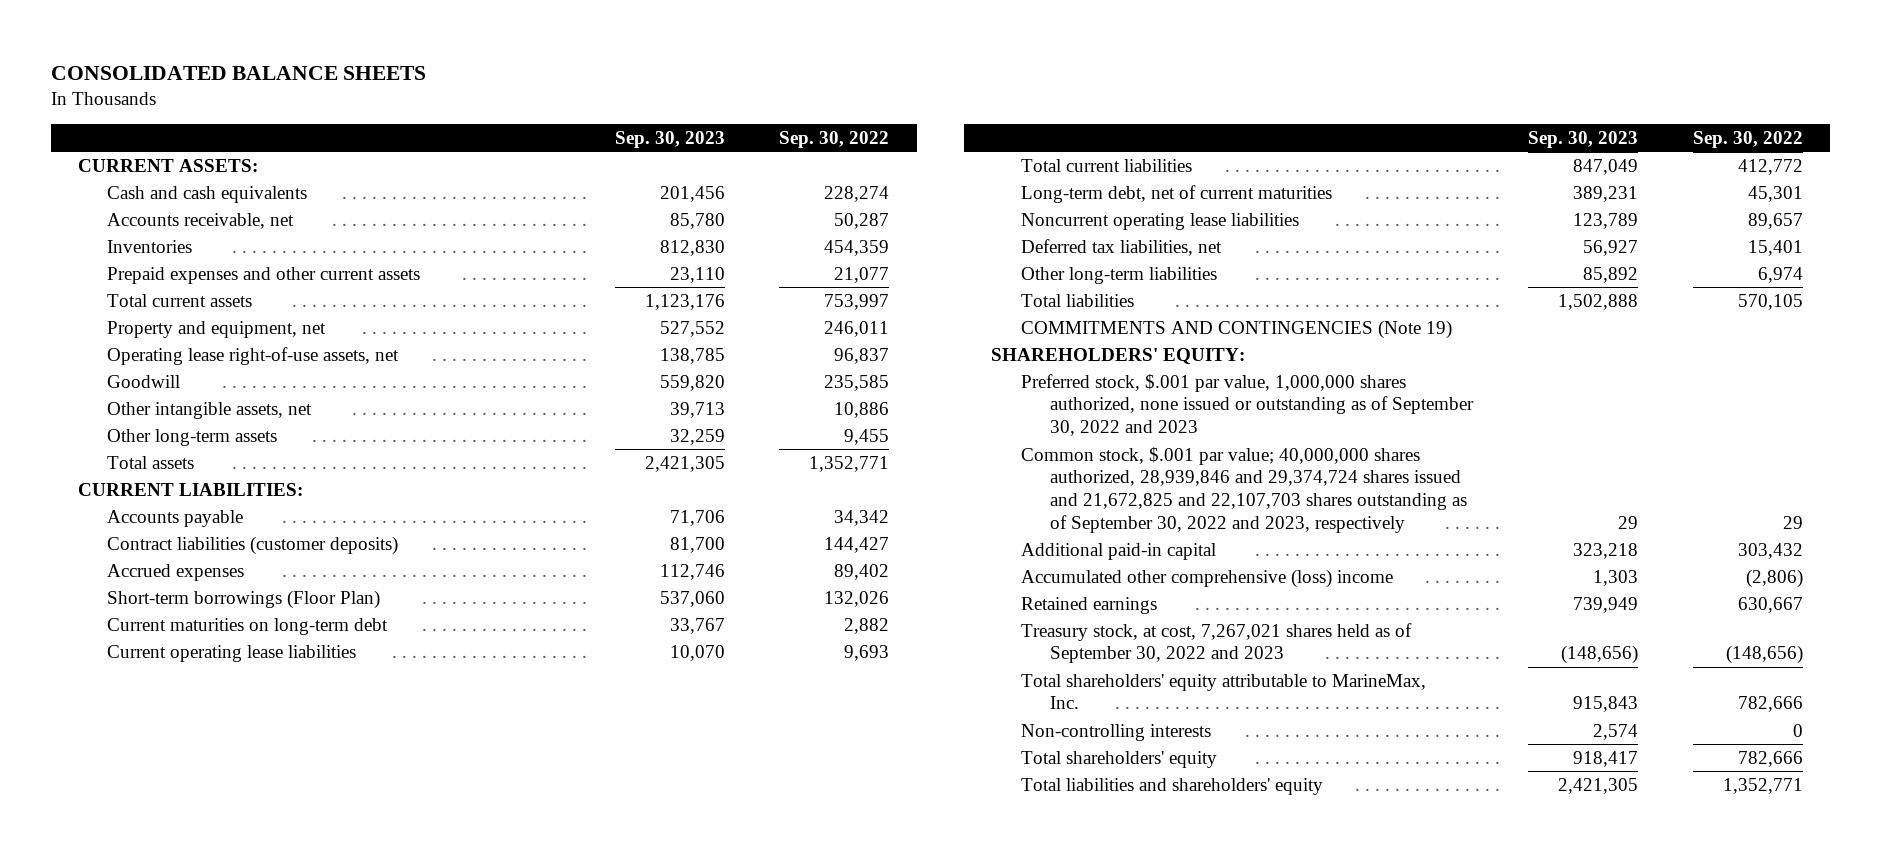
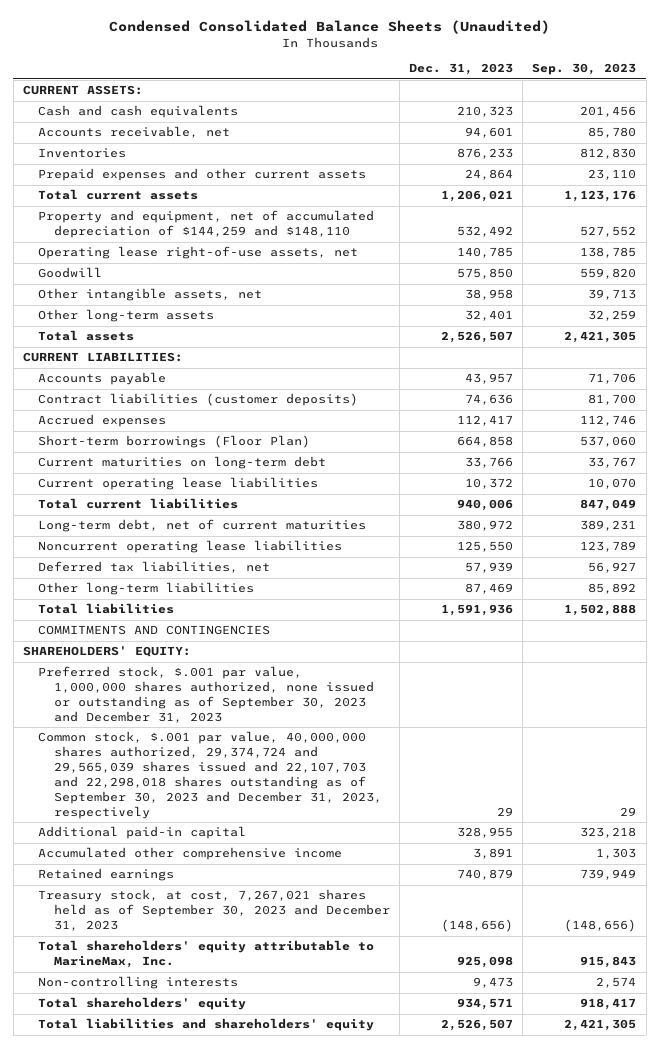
[50,65,426,80] CONSOLIDATED BALANCE SHEETS -> [108,20,550,35] Condensed Consolidated Balance Sheets (Unaudited)
[779,130,890,148] Sep. 30, 2022 -> none
none -> [409,63,514,76] Dec. 31, 2023
[107,320,327,338] Property and equipment, net -> [38,210,375,239] Property and equipment, net of accumulated depreciation of $144,259 and $148,110
[1020,319,1452,339] COMMITMENTS AND CONTINGENCIES (Note 19) -> [38,625,271,636] COMMITMENTS AND CONTINGENCIES
[1020,373,1475,437] Preferred stock, $.001 par value, 1,000,000 shares authorized, none issued or outstanding as of September 30, 2022 and 2023 -> [38,666,374,724] Preferred stock, $.001 par value, 1,000,000 shares authorized, none issued or outstanding as of September 30, 2023 and December 31, 2023
[1020,446,1468,533] Common stock, $.001 par value; 40,000,000 shares authorized, 28,939,846 and 29,374,724 shares issued and 21,672,825 and 22,107,703 shares outstanding as of September 30, 2022 and 2023, respectively -> [38,731,382,819] Common stock, $.001 par value, 40,000,000 shares authorized, 29,374,724 and 29,565,039 shares issued and 22,107,703 and 22,298,018 shares outstanding as of September 30, 2023 and December 31, 2023, respectively
[1020,568,1393,588] Accumulated other comprehensive (loss) income -> [38,847,343,861] Accumulated other comprehensive income
[1020,622,1412,664] Treasury stock, at cost, 7,267,021 shares held as of September 30, 2022 and 2023 -> [38,889,390,932] Treasury stock, at cost, 7,267,021 shares held as of September 30, 2023 and December 31, 2023

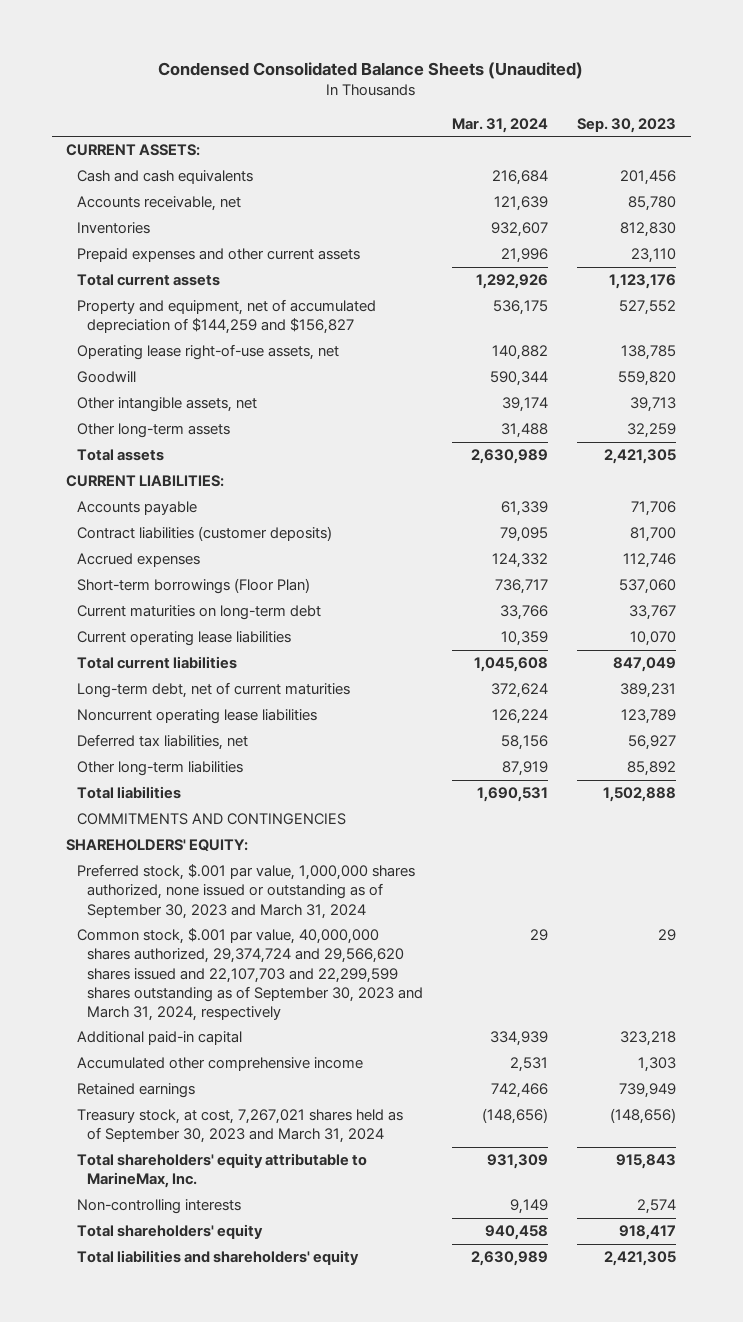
[409,63,514,76] Dec. 31, 2023 -> none
none -> [452,117,549,133] Mar. 31, 2024
[38,210,375,239] Property and equipment, net of accumulated depreciation of $144,259 and $148,110 -> [76,299,376,335] Property and equipment, net of accumulated depreciation of $144,259 and $156,827
[38,666,374,724] Preferred stock, $.001 par value, 1,000,000 shares authorized, none issued or outstanding as of September 30, 2023 and December 31, 2023 -> [76,864,415,919] Preferred stock, $.001 par value, 1,000,000 shares authorized, none issued or outstanding as of September 30, 2023 and March 31, 2024
[38,731,382,819] Common stock, $.001 par value, 40,000,000 shares authorized, 29,374,724 and 29,565,039 shares issued and 22,107,703 and 22,298,018 shares outstanding as of September 30, 2023 and December 31, 2023, respectively -> [76,928,424,1021] Common stock, $.001 par value, 40,000,000 shares authorized, 29,374,724 and 29,566,620 shares issued and 22,107,703 and 22,299,599 shares outstanding as of September 30, 2023 and March 31, 2024, respectively
[38,889,390,932] Treasury stock, at cost, 7,267,021 shares held as of September 30, 2023 and December 31, 2023 -> [76,1109,403,1144] Treasury stock, at cost, 7,267,021 shares held as of September 30, 2023 and March 31, 2024

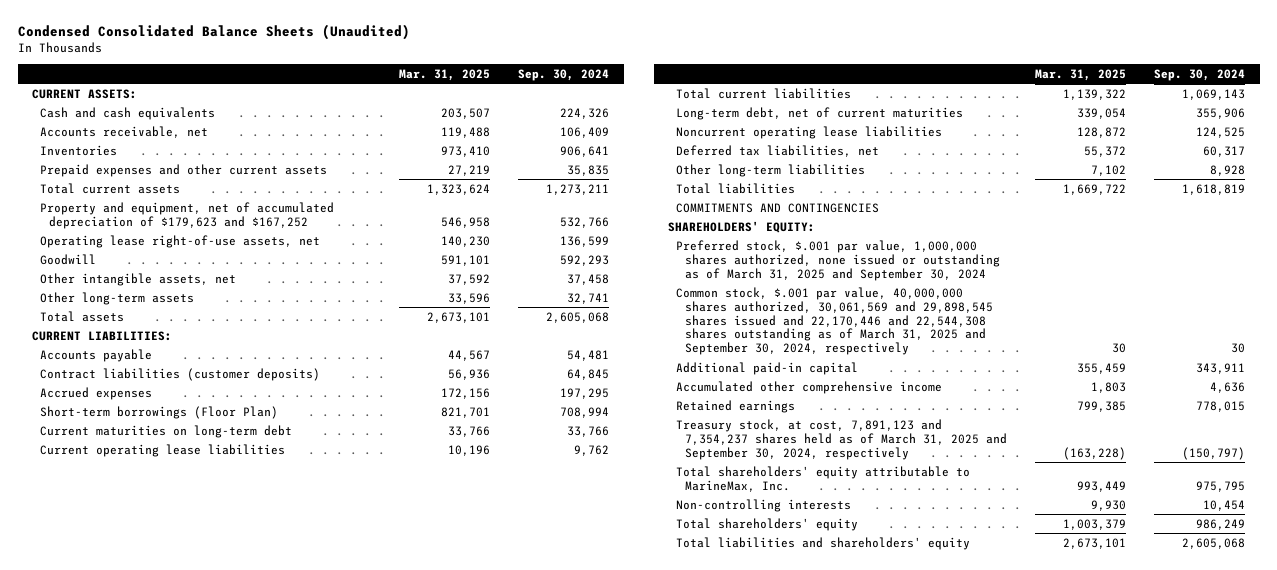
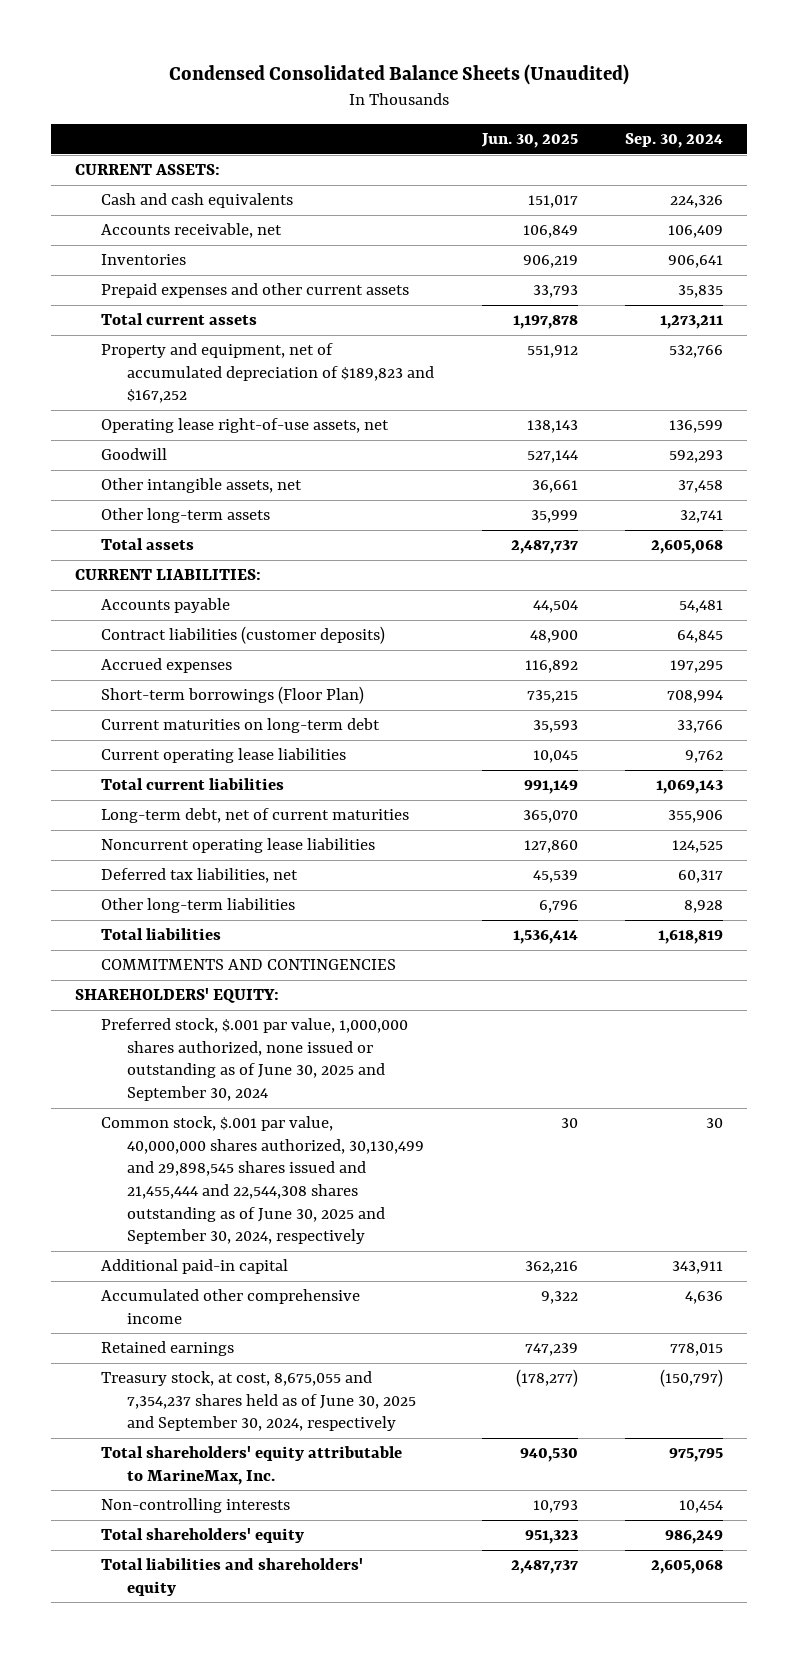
[399,68,491,81] Mar. 31, 2025 -> none
none -> [480,133,578,149] Jun. 30, 2025
[40,201,335,229] Property and equipment, net of accumulated depreciation of $179,623 and $167,252 -> [101,343,435,404] Property and equipment, net of accumulated depreciation of $189,823 and $167,252
[676,239,1000,281] Preferred stock, $.001 par value, 1,000,000 shares authorized, none issued or outstanding as of March 31, 2025 and September 30, 2024 -> [101,1018,409,1102] Preferred stock, $.001 par value, 1,000,000 shares authorized, none issued or outstanding as of June 30, 2025 and September 30, 2024
[676,286,993,356] Common stock, $.001 par value, 40,000,000 shares authorized, 30,061,569 and 29,898,545 shares issued and 22,170,446 and 22,544,308 shares outstanding as of March 31, 2025 and September 30, 2024, respectively -> [101,1116,425,1245] Common stock, $.001 par value, 40,000,000 shares authorized, 30,130,499 and 29,898,545 shares issued and 21,455,444 and 22,544,308 shares outstanding as of June 30, 2025 and September 30, 2024, respectively
[676,418,1007,460] Treasury stock, at cost, 7,891,123 and 7,354,237 shares held as of March 31, 2025 and September 30, 2024, respectively -> [101,1371,417,1432] Treasury stock, at cost, 8,675,055 and 7,354,237 shares held as of June 30, 2025 and September 30, 2024, respectively

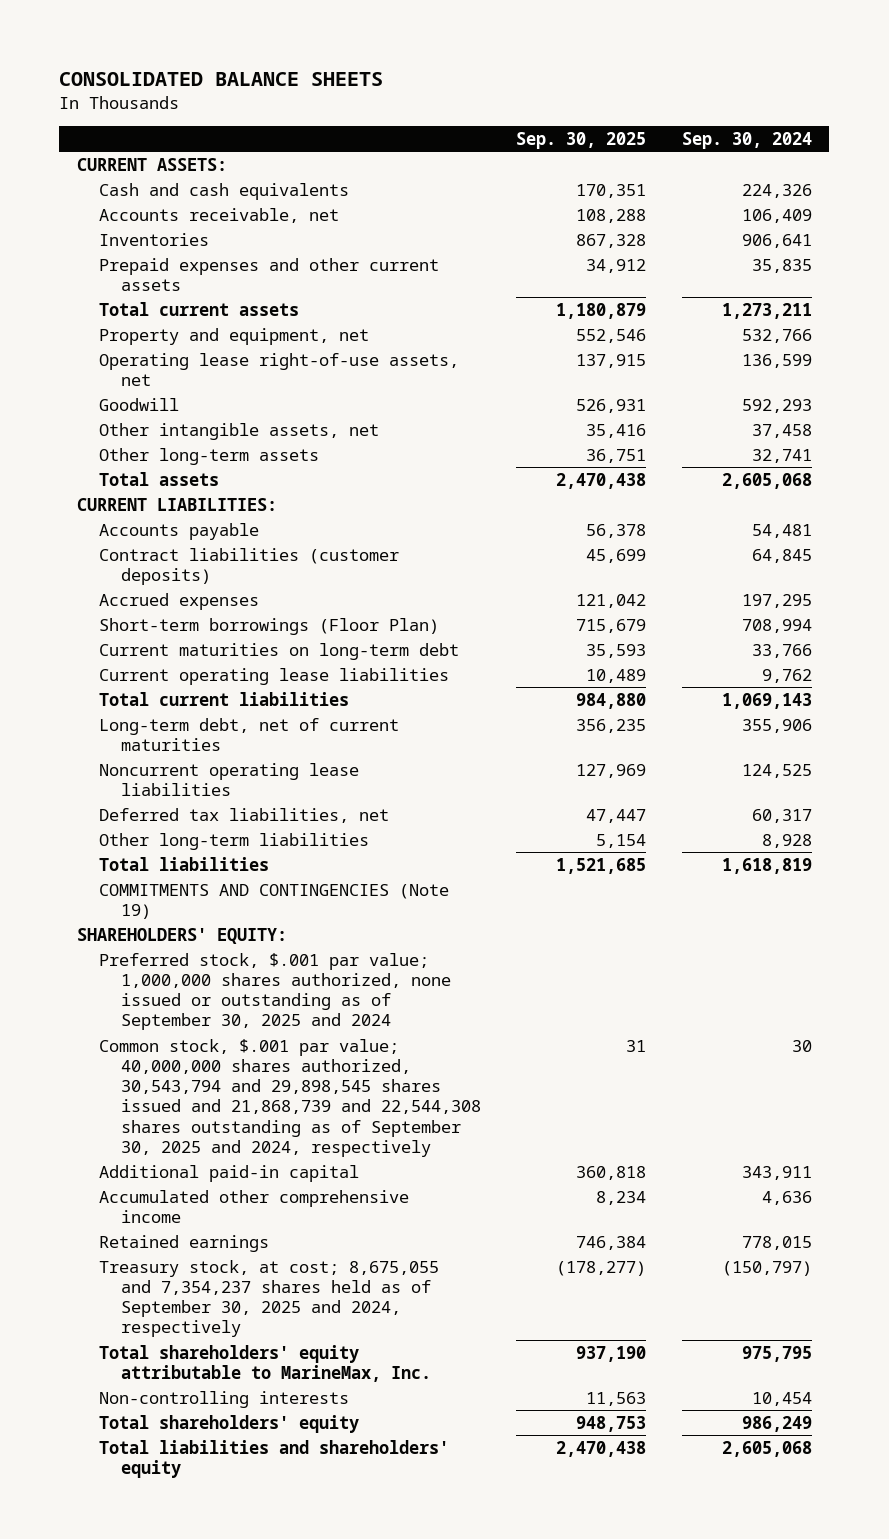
[169,64,630,86] Condensed Consolidated Balance Sheets (Unaudited) -> [59,71,384,86] CONSOLIDATED BALANCE SHEETS
[480,133,578,149] Jun. 30, 2025 -> none
none -> [516,131,647,149] Sep. 30, 2025
[101,343,435,404] Property and equipment, net of accumulated depreciation of $189,823 and $167,252 -> [98,327,369,345] Property and equipment, net
[101,959,397,971] COMMITMENTS AND CONTINGENCIES -> [98,883,449,919] COMMITMENTS AND CONTINGENCIES (Note 19)
[101,1018,409,1102] Preferred stock, $.001 par value, 1,000,000 shares authorized, none issued or outstanding as of June 30, 2025 and September 30, 2024 -> [98,952,451,1031] Preferred stock, $.001 par value; 1,000,000 shares authorized, none issued or outstanding as of September 30, 2025 and 2024
[101,1116,425,1245] Common stock, $.001 par value, 40,000,000 shares authorized, 30,130,499 and 29,898,545 shares issued and 21,455,444 and 22,544,308 shares outstanding as of June 30, 2025 and September 30, 2024, respectively -> [98,1038,481,1157] Common stock, $.001 par value; 40,000,000 shares authorized, 30,543,794 and 29,898,545 shares issued and 21,868,739 and 22,544,308 shares outstanding as of September 30, 2025 and 2024, respectively
[101,1371,417,1432] Treasury stock, at cost, 8,675,055 and 7,354,237 shares held as of June 30, 2025 and September 30, 2024, respectively -> [98,1259,439,1338] Treasury stock, at cost; 8,675,055 and 7,354,237 shares held as of September 30, 2025 and 2024, respectively

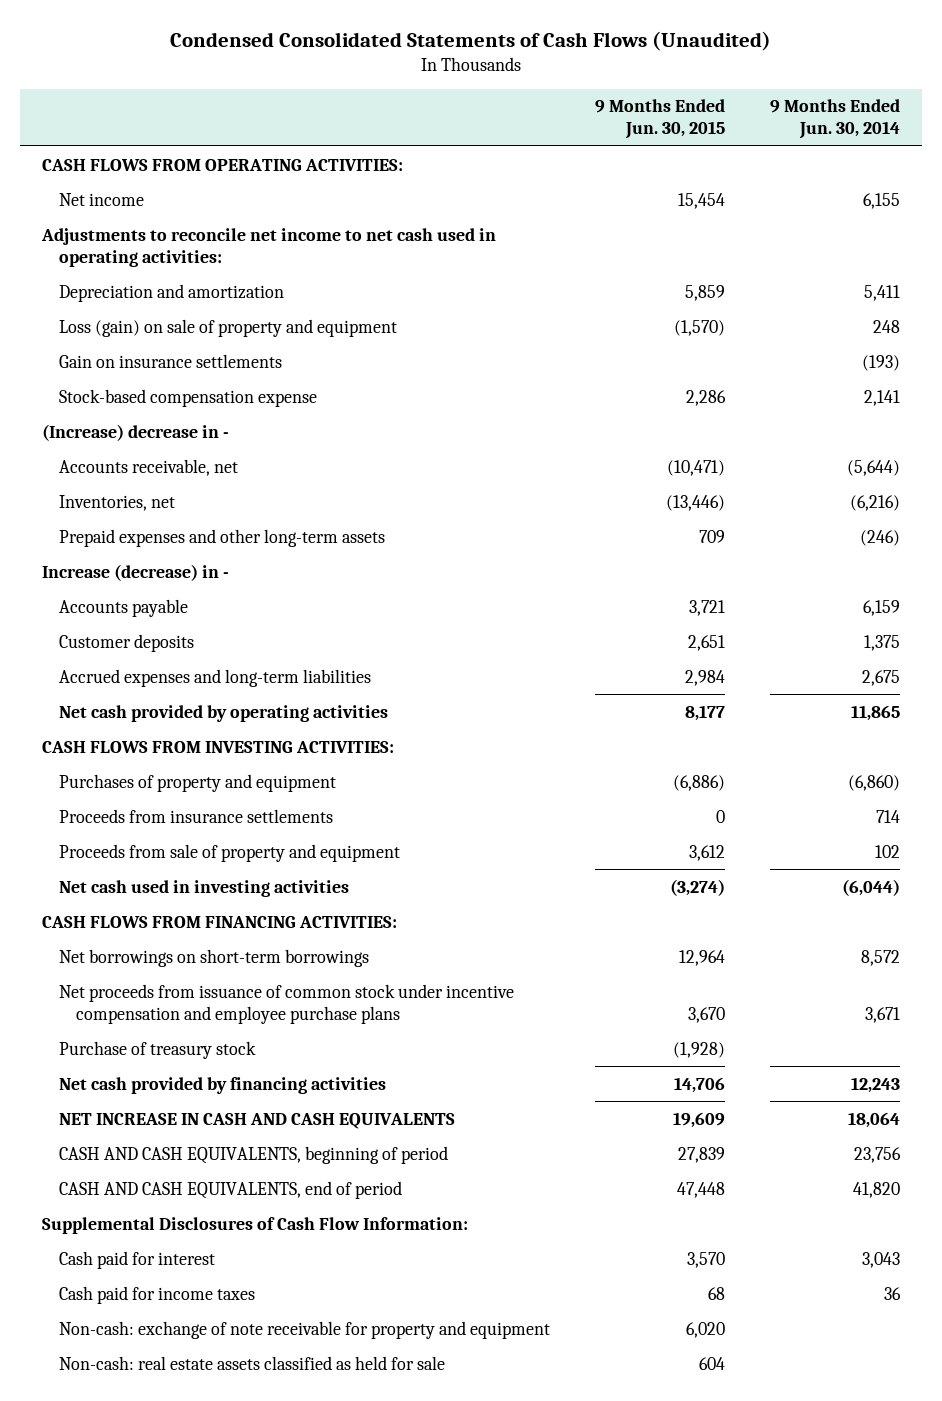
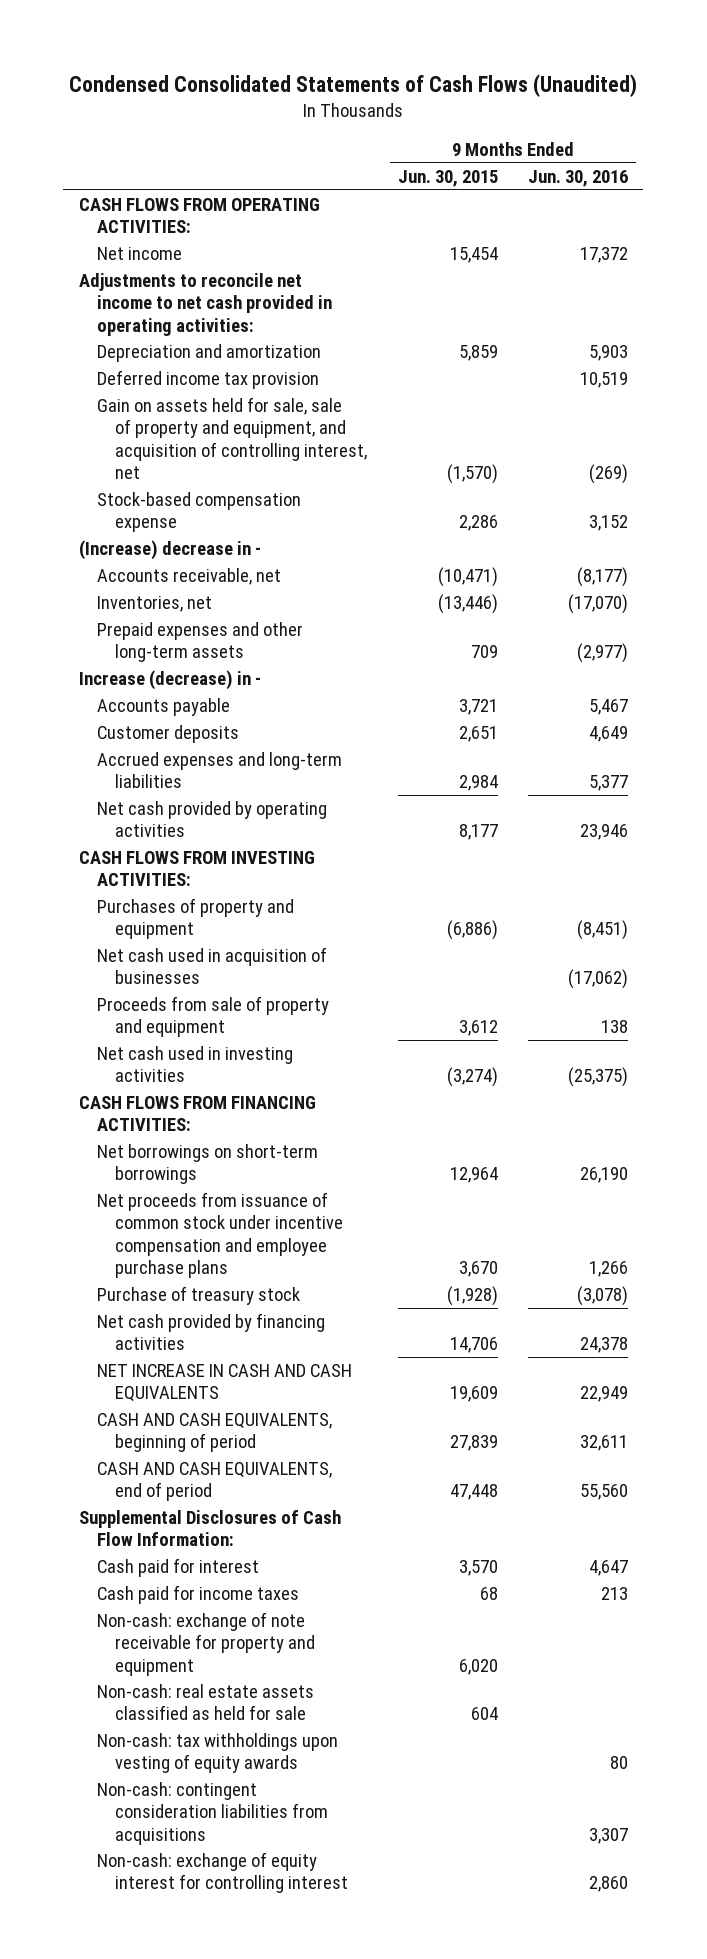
[769,99,900,140] 9 Months Ended Jun. 30, 2014 -> none
none -> [528,169,629,187] Jun. 30, 2016
[41,227,497,267] Adjustments to reconcile net income to net cash used in operating activities: -> [78,273,332,336] Adjustments to reconcile net income to net cash provided in operating activities:
[59,353,283,368] Gain on insurance settlements -> none
none -> [96,370,319,390] Deferred income tax provision
[59,318,398,337] Loss (gain) on sale of property and equipment -> [96,397,368,479] Gain on assets held for sale, sale of property and equipment, and acquisition of controlling interest, net
[59,808,334,823] Proceeds from insurance settlements -> none
none -> [96,947,327,985] Net cash used in acquisition of businesses
none -> [96,1733,338,1774] Non-cash: tax withholdings upon vesting of equity awards
none -> [96,1782,329,1845] Non-cash: contingent consideration liabilities from acquisitions
none -> [96,1852,349,1894] Non-cash: exchange of equity interest for controlling interest

